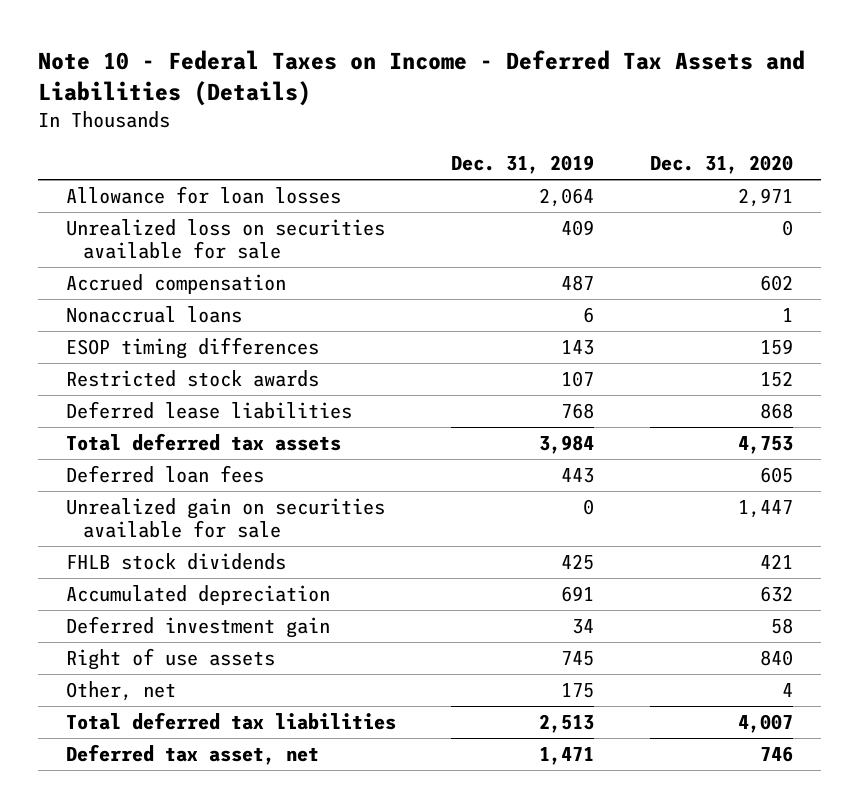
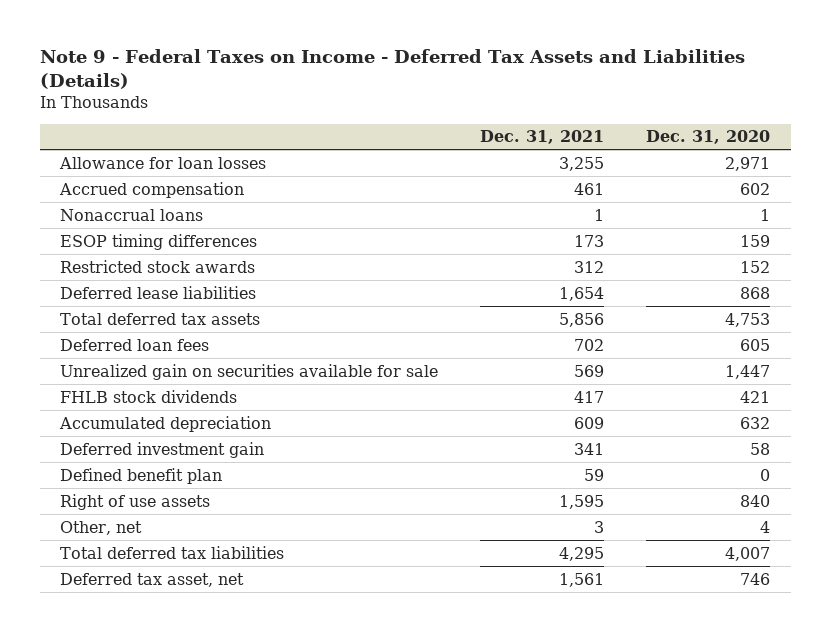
[37,49,805,107] Note 10 - Federal Taxes on Income - Deferred Tax Assets and Liabilities (Details) -> [39,49,745,90] Note 9 - Federal Taxes on Income - Deferred Tax Assets and Liabilities (Details)
[451,155,595,175] Dec. 31, 2019 -> none
none -> [480,130,605,145] Dec. 31, 2021
[65,218,385,260] Unrealized loss on securities available for sale -> none
none -> [60,467,223,484] Defined benefit plan

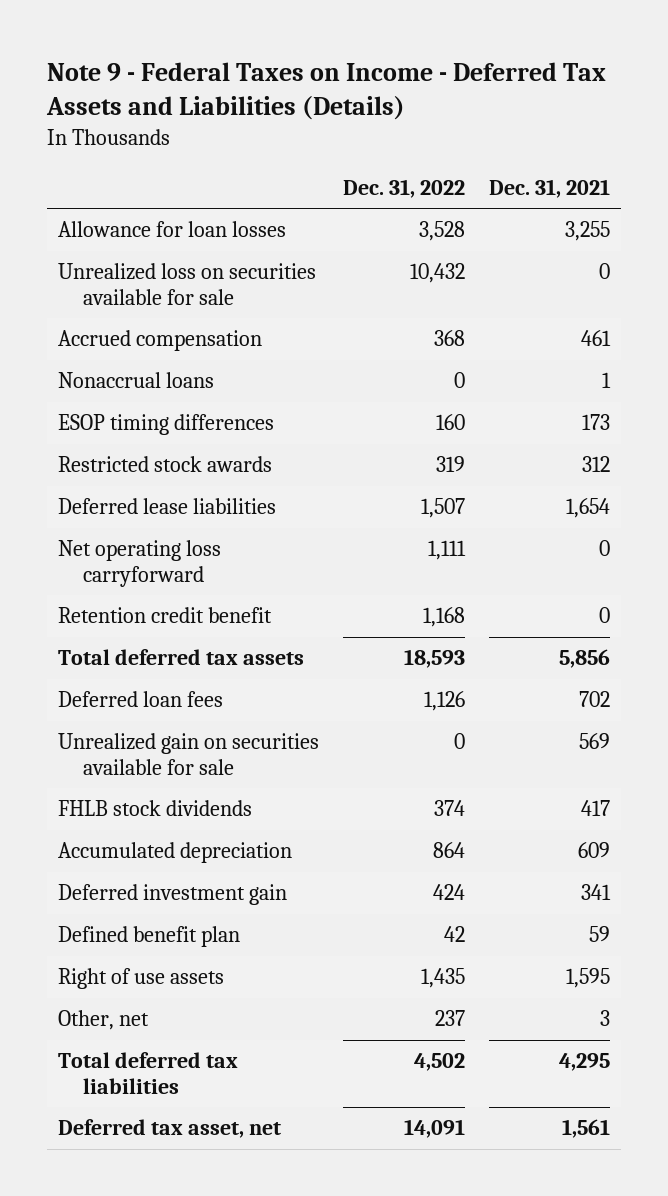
[646,130,771,145] Dec. 31, 2020 -> none
none -> [343,178,466,198] Dec. 31, 2022
none -> [58,263,317,305] Unrealized loss on securities available for sale
none -> [58,540,222,587] Net operating loss carryforward
none -> [58,607,273,624] Retention credit benefit

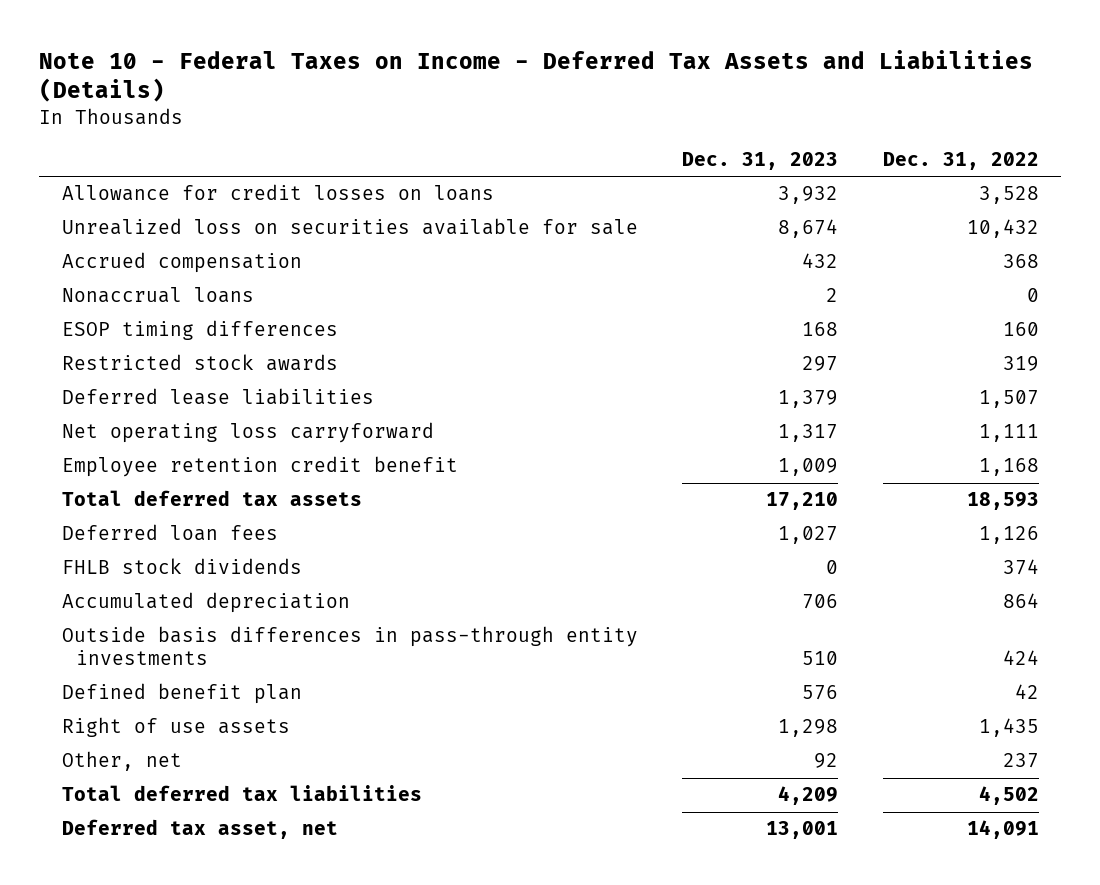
[45,61,606,120] Note 9 - Federal Taxes on Income - Deferred Tax Assets and Liabilities (Details) -> [39,49,1034,103] Note 10 - Federal Taxes on Income - Deferred Tax Assets and Liabilities (Details)
[488,178,610,198] Dec. 31, 2021 -> none
none -> [682,152,839,171] Dec. 31, 2023
[58,221,287,238] Allowance for loan losses -> [61,184,494,202] Allowance for credit losses on loans
[58,607,273,624] Retention credit benefit -> [61,456,458,478] Employee retention credit benefit
[58,733,320,775] Unrealized gain on securities available for sale -> none
[58,884,288,906] Deferred investment gain -> [61,626,638,666] Outside basis differences in pass-through entity investments

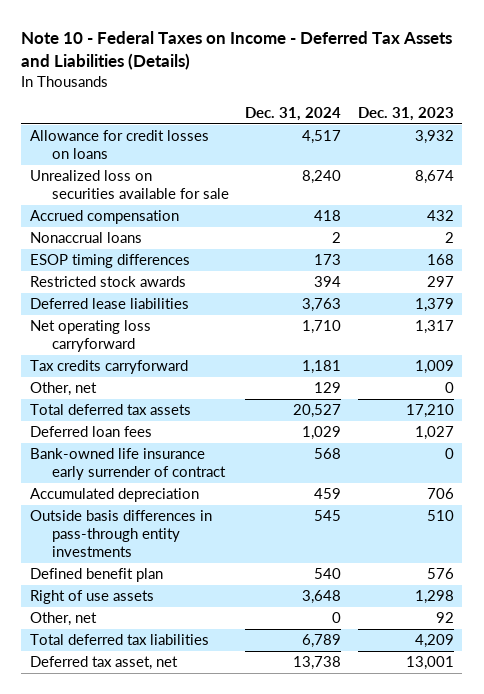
[882,152,1039,171] Dec. 31, 2022 -> none
none -> [245,107,342,122] Dec. 31, 2024
[61,456,458,478] Employee retention credit benefit -> none
none -> [29,360,188,375] Tax credits carryforward
none -> [29,382,97,397] Other, net
[61,558,302,575] FHLB stock dividends -> none
none -> [29,448,226,481] Bank-owned life insurance early surrender of contract

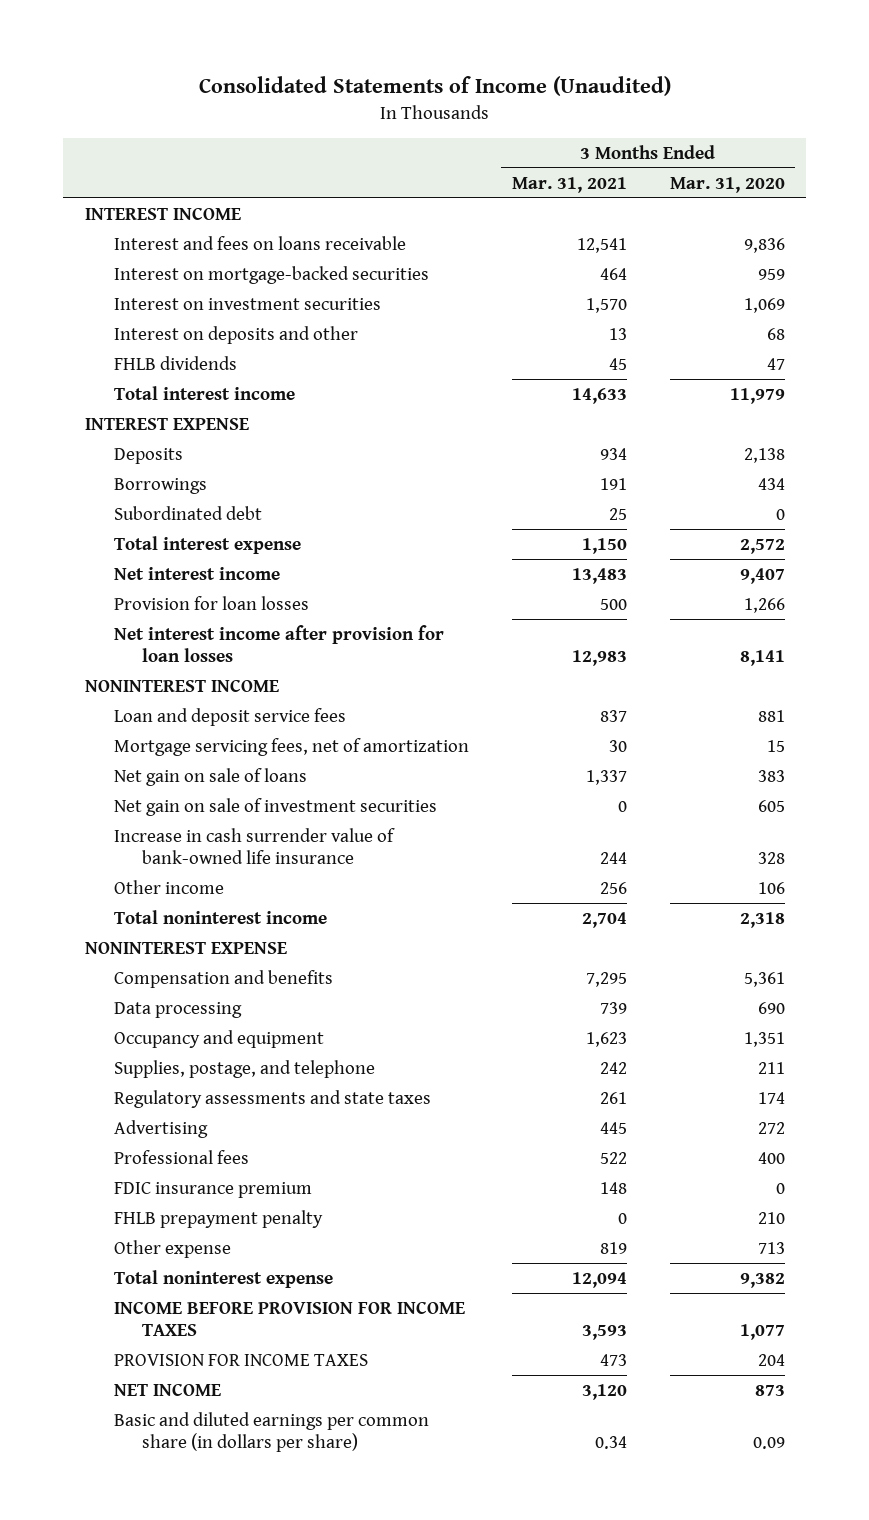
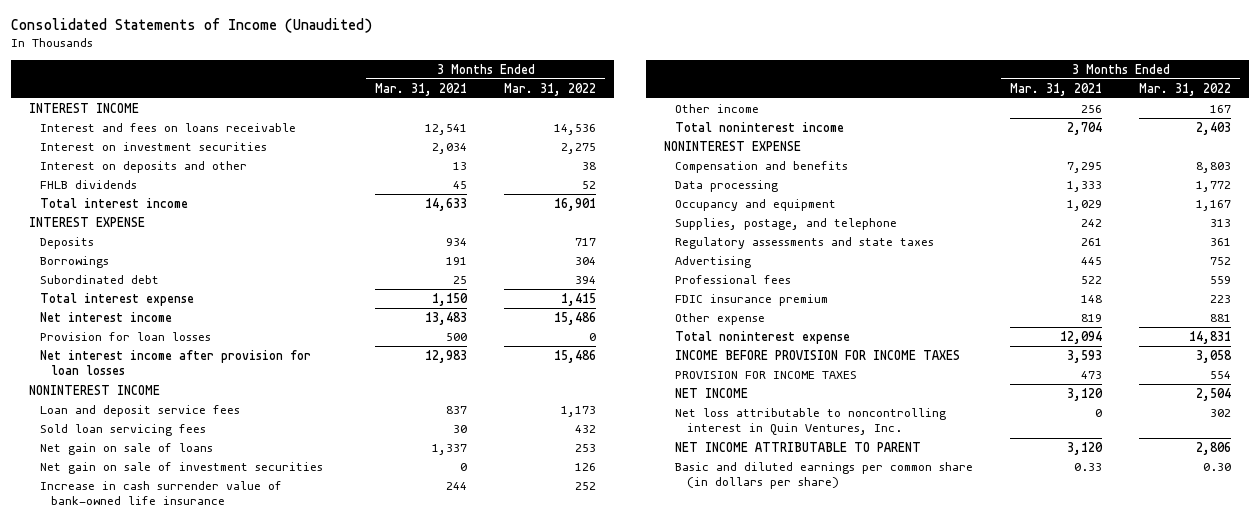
[669,176,785,193] Mar. 31, 2020 -> none
none -> [504,82,597,96] Mar. 31, 2022
[113,265,429,284] Interest on mortgage-backed securities -> none
[585,297,627,313] 1,570 -> [432,142,468,154] 2,034
[113,737,469,756] Mortgage servicing fees, net of amortization -> [40,423,207,436] Sold loan servicing fees
[599,1001,627,1014] 739 -> [1067,180,1103,192] 1,333
[585,1031,627,1047] 1,623 -> [1067,199,1103,211] 1,029
[113,1209,323,1228] FHLB prepayment penalty -> none
none -> [675,407,947,436] Net loss attributable to noncontrolling interest in Quin Ventures, Inc.
none -> [675,441,922,452] NET INCOME ATTRIBUTABLE TO PARENT
[594,1436,627,1450] 0.34 -> [1074,462,1103,471] 0.33

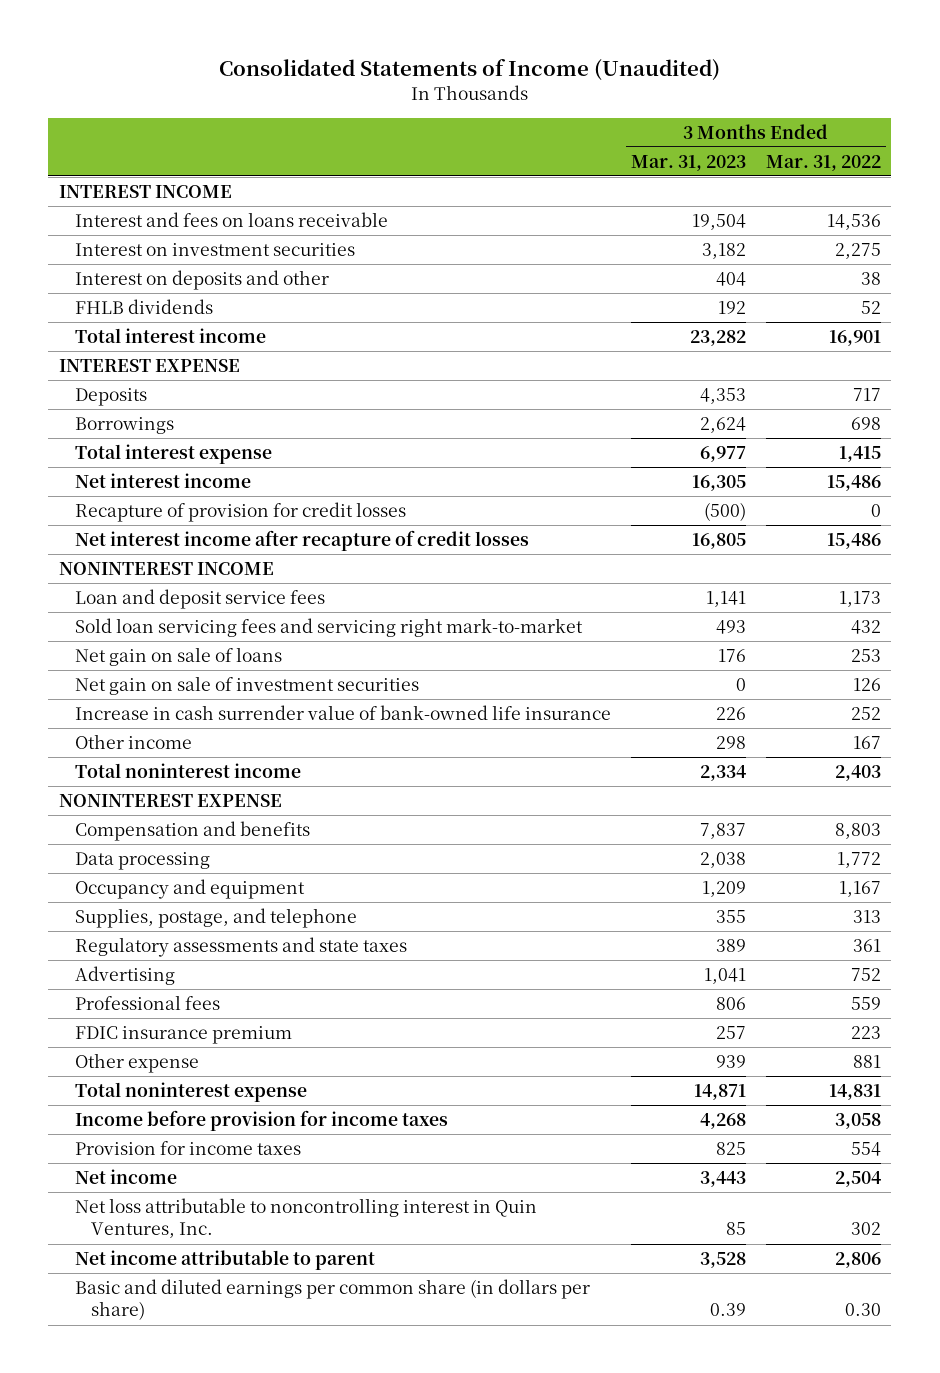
[375,82,468,96] Mar. 31, 2021 -> none
none -> [630,154,746,171] Mar. 31, 2023
[40,274,160,284] Subordinated debt -> none
[575,256,597,265] 304 -> [851,417,882,431] 698
[40,331,212,341] Provision for loan losses -> none
none -> [74,502,406,523] Recapture of provision for credit losses
[40,349,312,376] Net interest income after provision for loan losses -> [74,530,529,552] Net interest income after recapture of credit losses
[40,423,207,436] Sold loan servicing fees -> [74,618,583,638] Sold loan servicing fees and servicing right mark-to-market
[675,349,961,360] INCOME BEFORE PROVISION FOR INCOME TAXES -> [74,1110,448,1132] Income before provision for income taxes
[675,370,858,379] PROVISION FOR INCOME TAXES -> [74,1141,301,1156] Provision for income taxes
[675,387,749,398] NET INCOME -> [74,1169,177,1185] Net income
[675,441,922,452] NET INCOME ATTRIBUTABLE TO PARENT -> [74,1250,375,1271] Net income attributable to parent

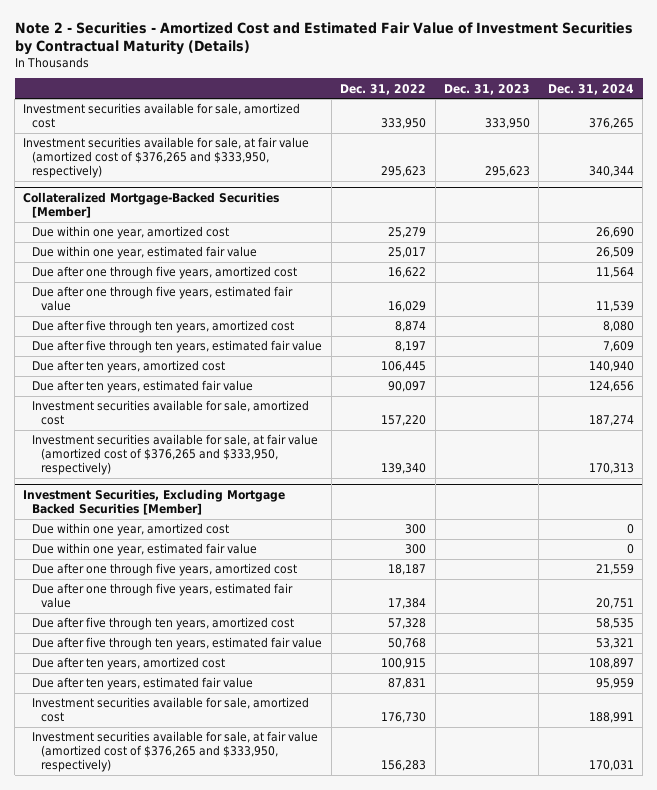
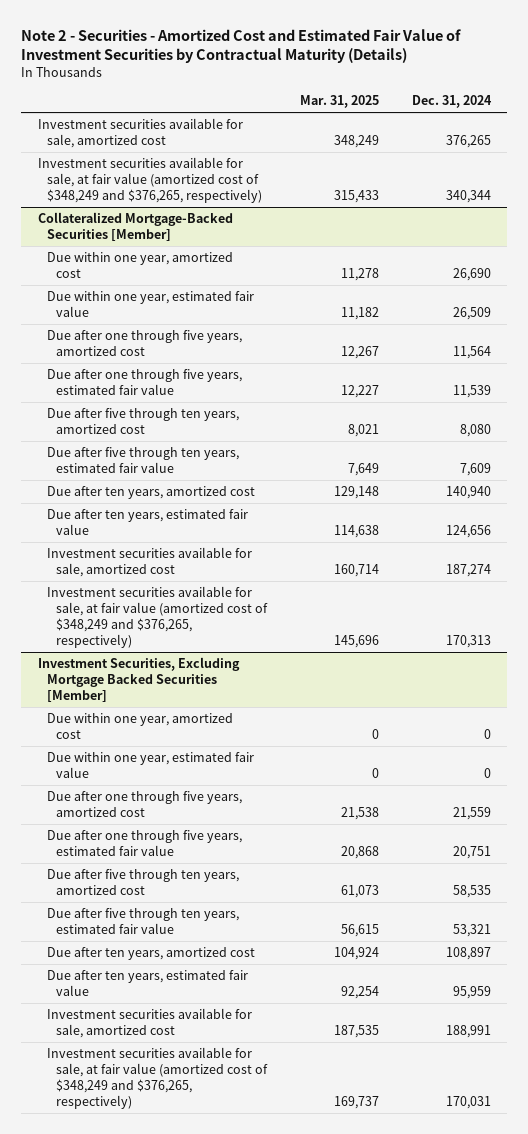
[340,83,427,95] Dec. 31, 2022 -> none
[443,83,530,95] Dec. 31, 2023 -> none
none -> [299,95,379,109] Mar. 31, 2025
[23,137,310,179] Investment securities available for sale, at fair value (amortized cost of $376,265 and $333,950, respectively) -> [37,156,262,204] Investment securities available for sale, at fair value (amortized cost of $348,249 and $376,265, respectively)
[32,434,319,476] Investment securities available for sale, at fair value (amortized cost of $376,265 and $333,950, respectively) -> [46,585,268,649] Investment securities available for sale, at fair value (amortized cost of $348,249 and $376,265, respectively)
[32,731,319,773] Investment securities available for sale, at fair value (amortized cost of $376,265 and $333,950, respectively) -> [46,1046,268,1110] Investment securities available for sale, at fair value (amortized cost of $348,249 and $376,265, respectively)

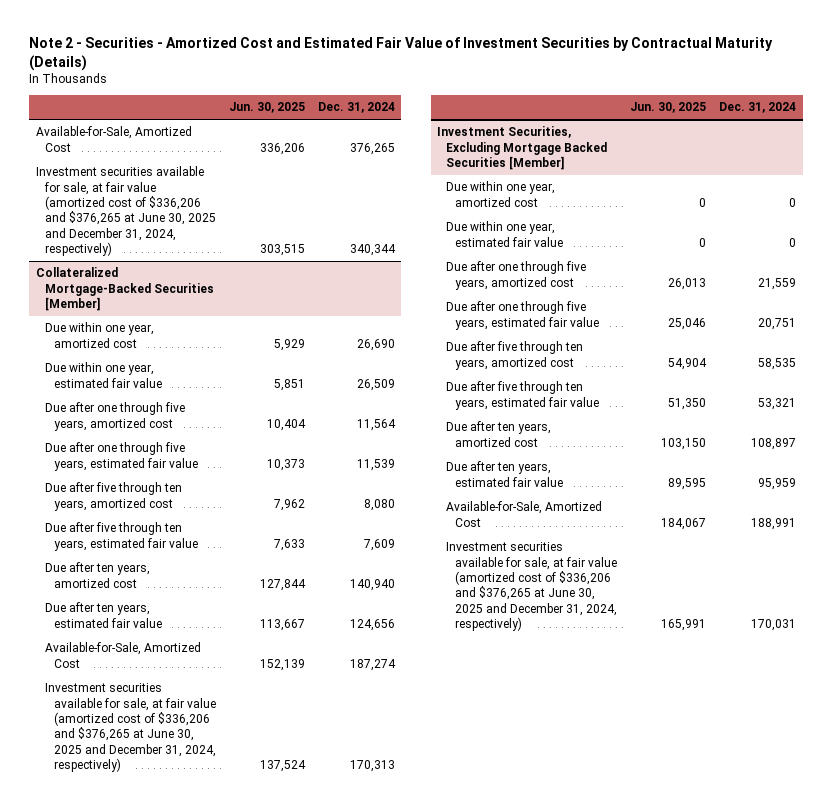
[299,95,379,109] Mar. 31, 2025 -> none
none -> [228,102,305,114] Jun. 30, 2025
[37,117,243,148] Investment securities available for sale, amortized cost -> [35,126,192,152] Available-for-Sale, Amortized Cost
[37,156,262,204] Investment securities available for sale, at fair value (amortized cost of $348,249 and $376,265, respectively) -> [35,166,216,257] Investment securities available for sale, at fair value (amortized cost of $336,206 and $376,265 at June 30, 2025 and December 31, 2024, respectively)
[46,546,252,577] Investment securities available for sale, amortized cost -> [44,642,201,668] Available-for-Sale, Amortized Cost
[46,585,268,649] Investment securities available for sale, at fair value (amortized cost of $348,249 and $376,265, respectively) -> [44,683,216,773] Investment securities available for sale, at fair value (amortized cost of $336,206 and $376,265 at June 30, 2025 and December 31, 2024, respectively)
[46,1007,252,1038] Investment securities available for sale, amortized cost -> [446,501,603,527] Available-for-Sale, Amortized Cost
[46,1046,268,1110] Investment securities available for sale, at fair value (amortized cost of $348,249 and $376,265, respectively) -> [446,542,618,632] Investment securities available for sale, at fair value (amortized cost of $336,206 and $376,265 at June 30, 2025 and December 31, 2024, respectively)

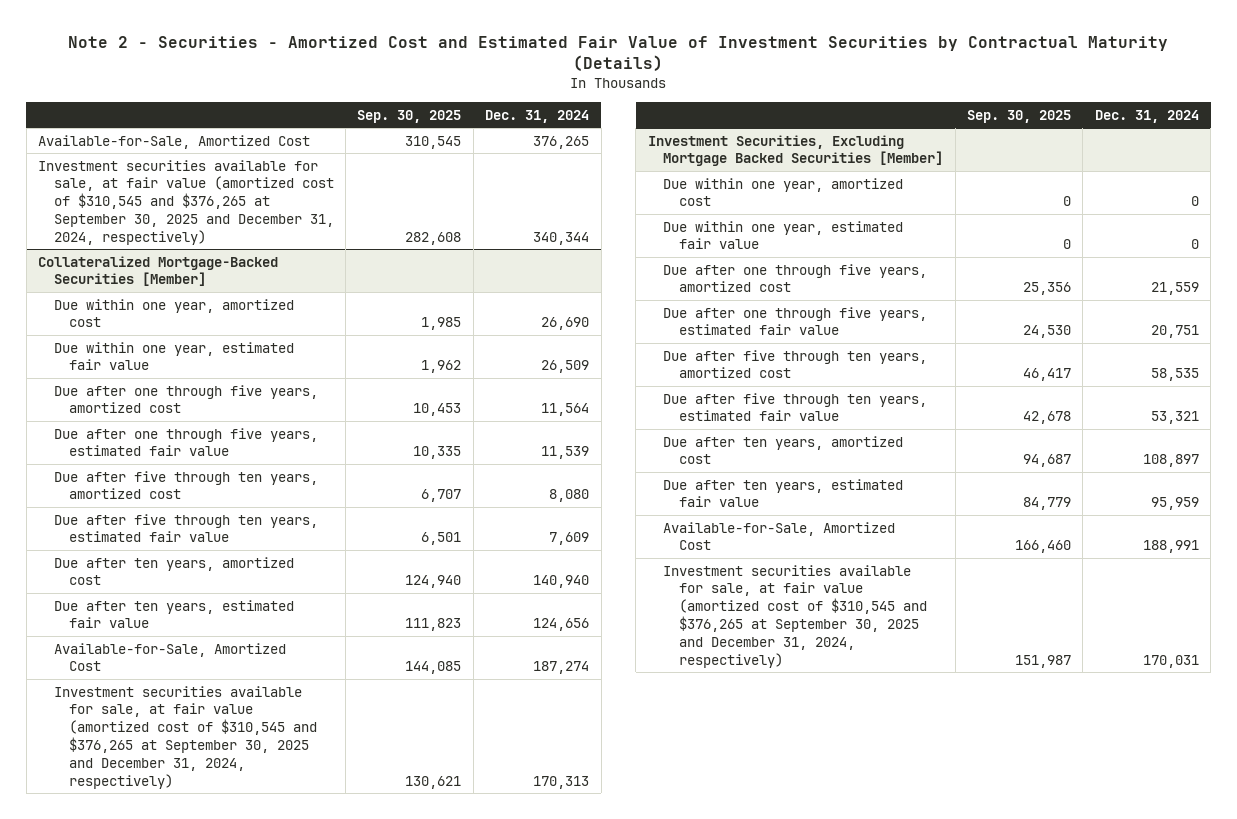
[228,102,305,114] Jun. 30, 2025 -> none
none -> [357,109,462,123] Sep. 30, 2025
[35,166,216,257] Investment securities available for sale, at fair value (amortized cost of $336,206 and $376,265 at June 30, 2025 and December 31, 2024, respectively) -> [38,159,334,246] Investment securities available for sale, at fair value (amortized cost of $310,545 and $376,265 at September 30, 2025 and December 31, 2024, respectively)
[44,683,216,773] Investment securities available for sale, at fair value (amortized cost of $336,206 and $376,265 at June 30, 2025 and December 31, 2024, respectively) -> [53,685,318,789] Investment securities available for sale, at fair value (amortized cost of $310,545 and $376,265 at September 30, 2025 and December 31, 2024, respectively)
[446,542,618,632] Investment securities available for sale, at fair value (amortized cost of $336,206 and $376,265 at June 30, 2025 and December 31, 2024, respectively) -> [663,564,928,668] Investment securities available for sale, at fair value (amortized cost of $310,545 and $376,265 at September 30, 2025 and December 31, 2024, respectively)

